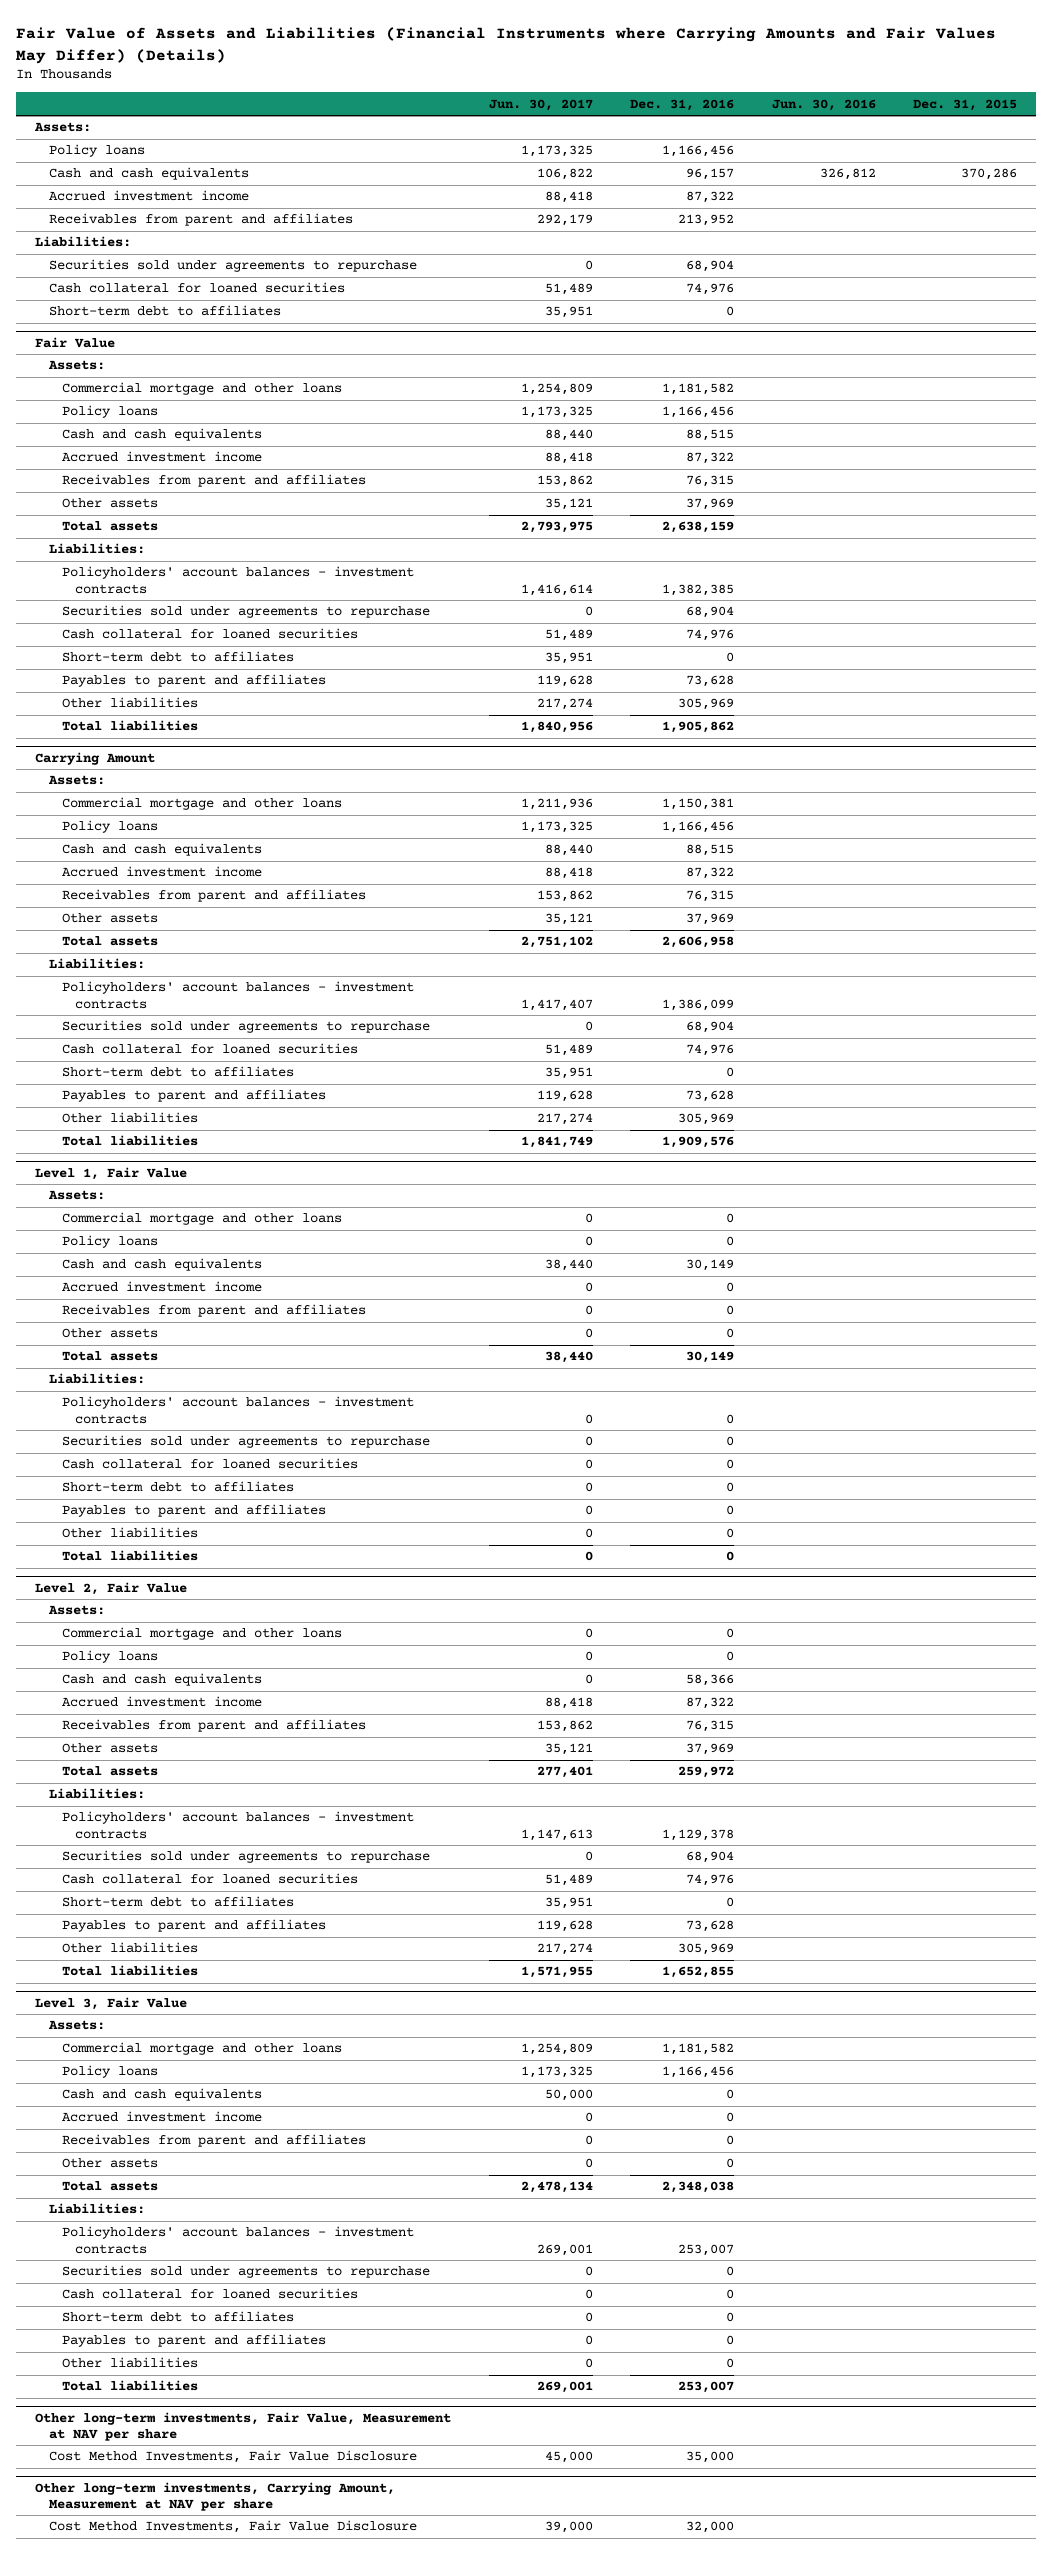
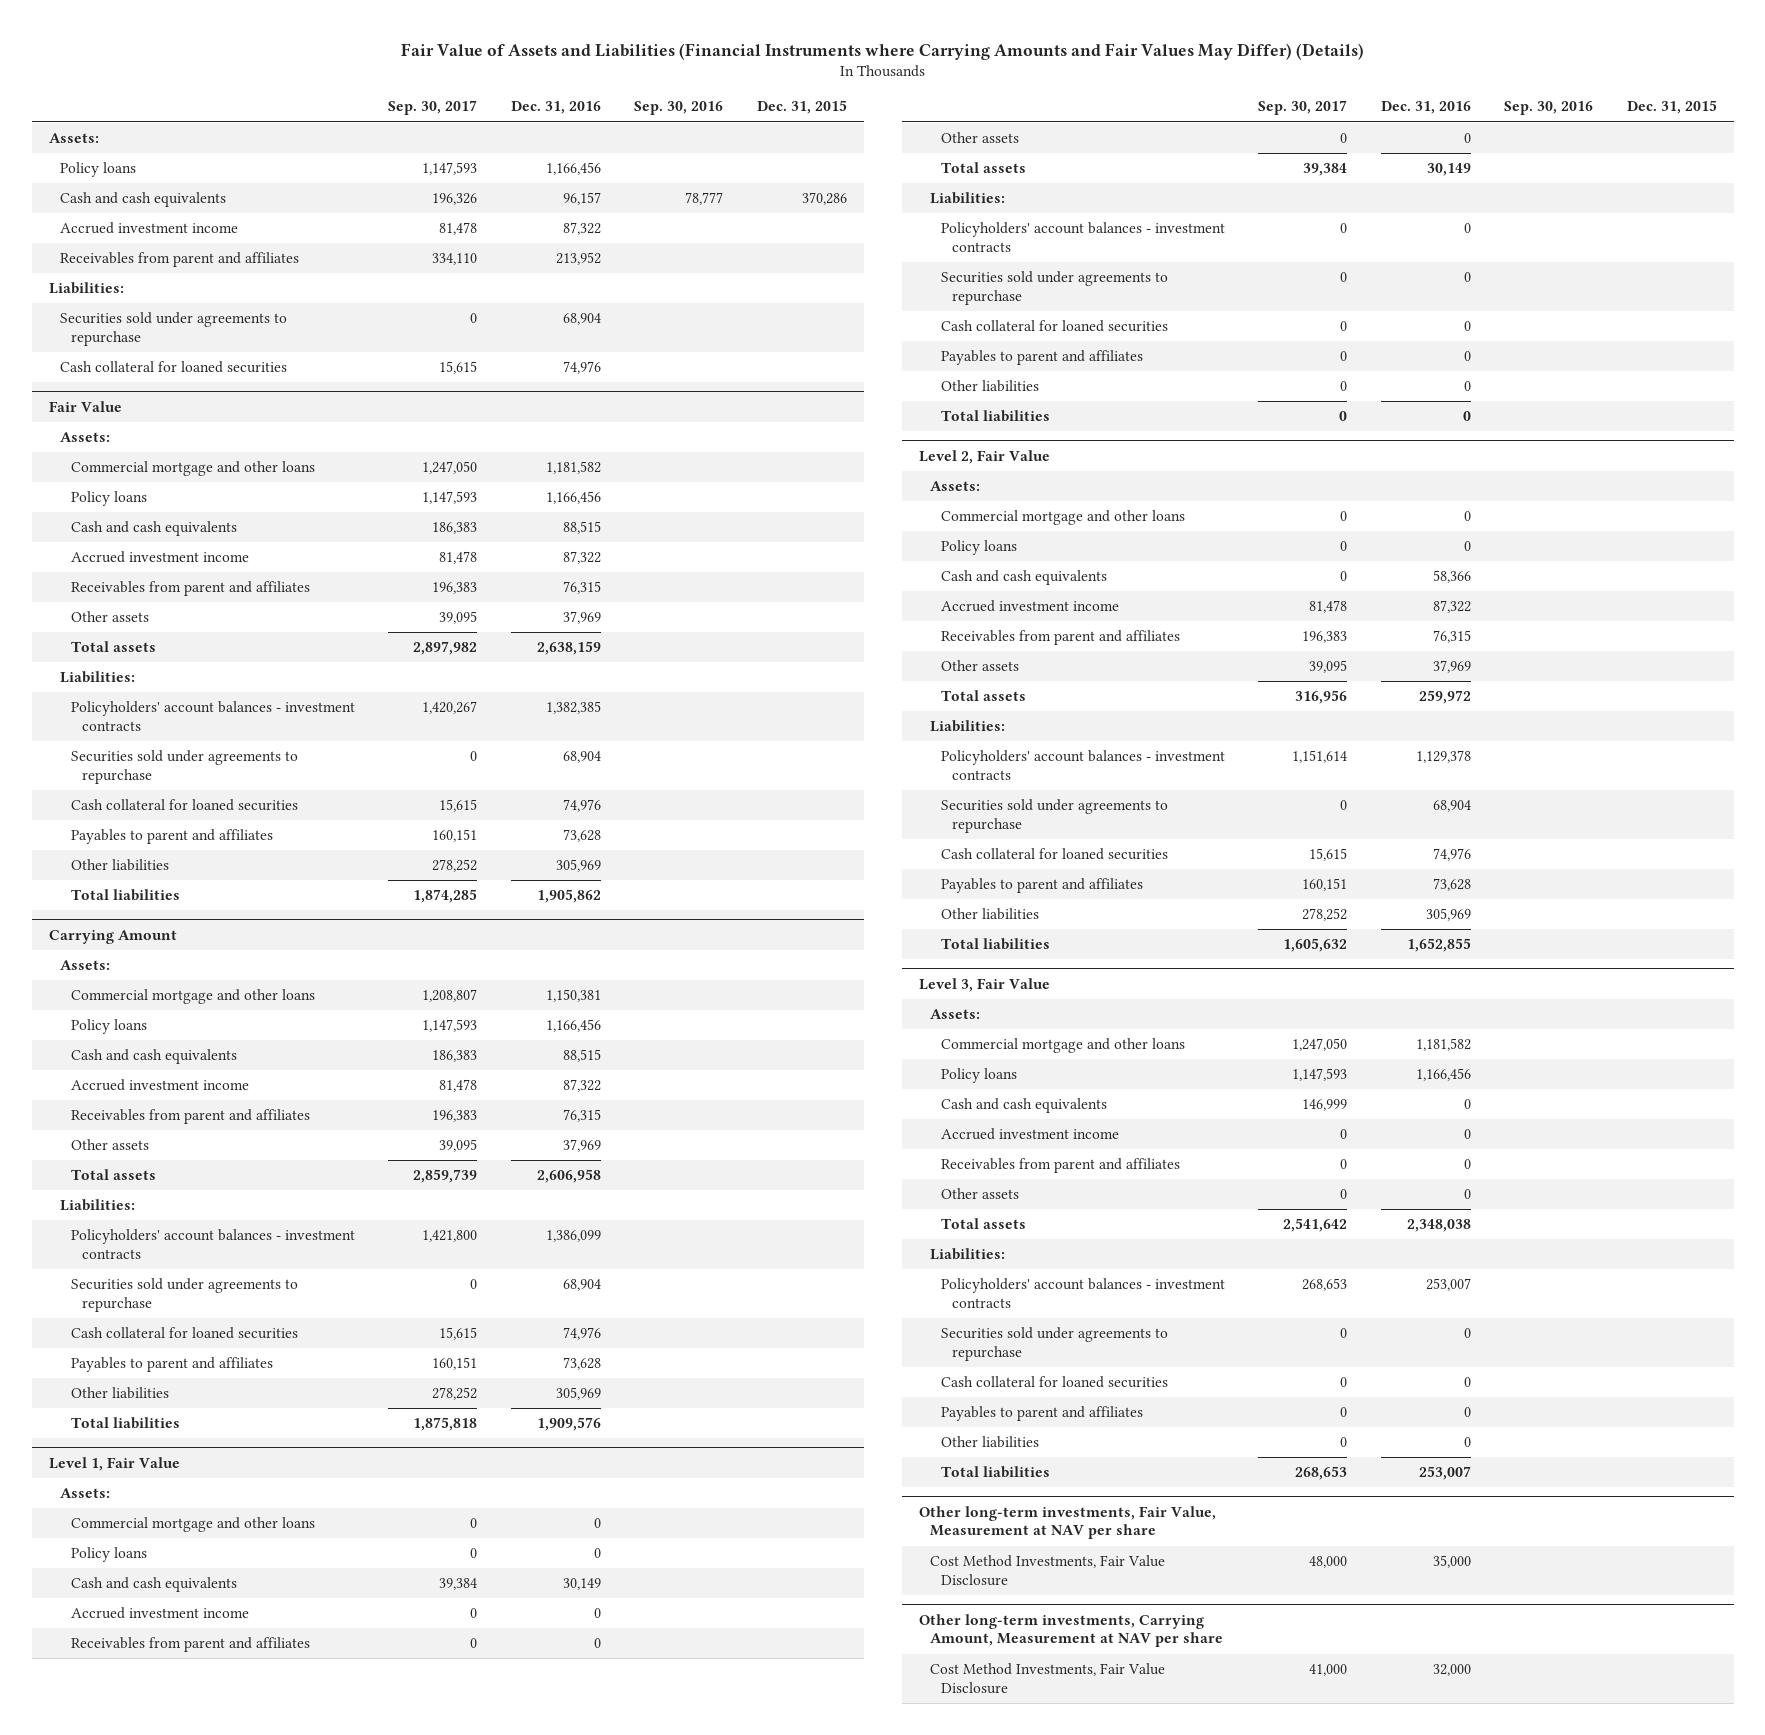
[488,98,593,111] Jun. 30, 2017 -> none
[771,98,876,111] Jun. 30, 2016 -> none
none -> [388,100,478,116] Sep. 30, 2017
none -> [634,101,724,116] Sep. 30, 2016
[48,305,281,317] Short-term debt to affiliates -> none
[61,651,294,663] Short-term debt to affiliates -> none
[61,1066,294,1078] Short-term debt to affiliates -> none
[61,1481,294,1493] Short-term debt to affiliates -> none
[61,1896,294,1908] Short-term debt to affiliates -> none
[61,2311,294,2323] Short-term debt to affiliates -> none

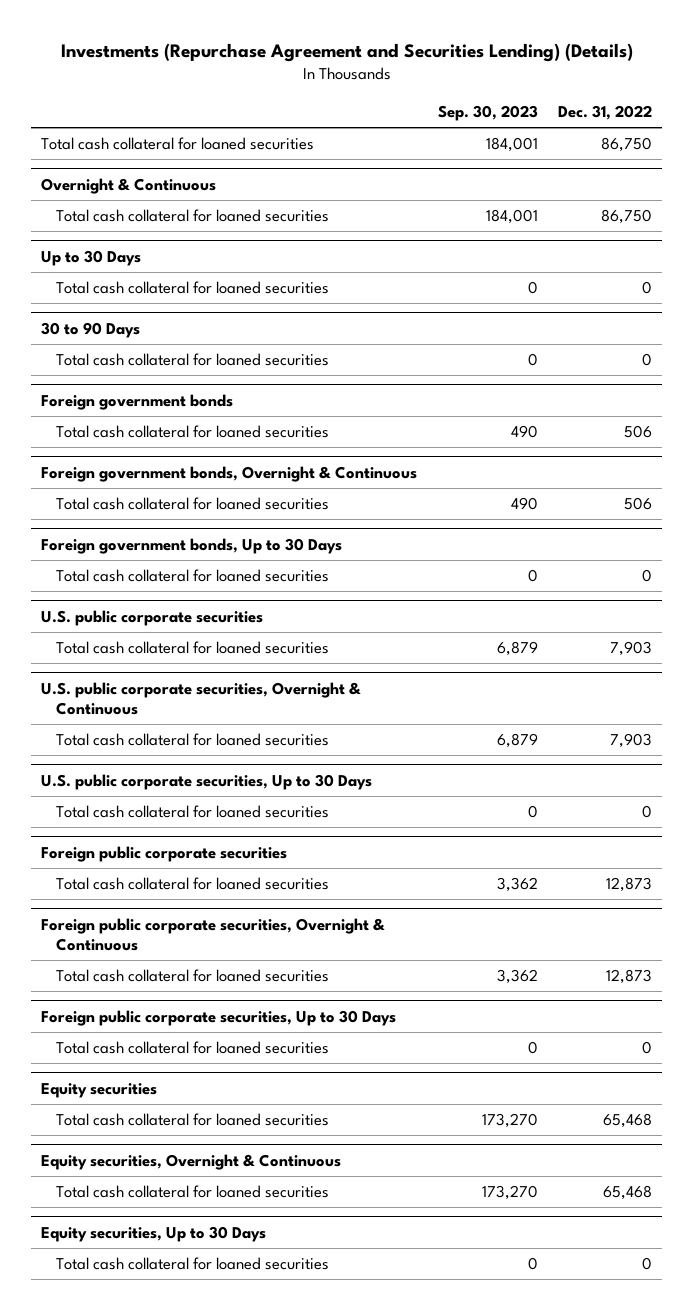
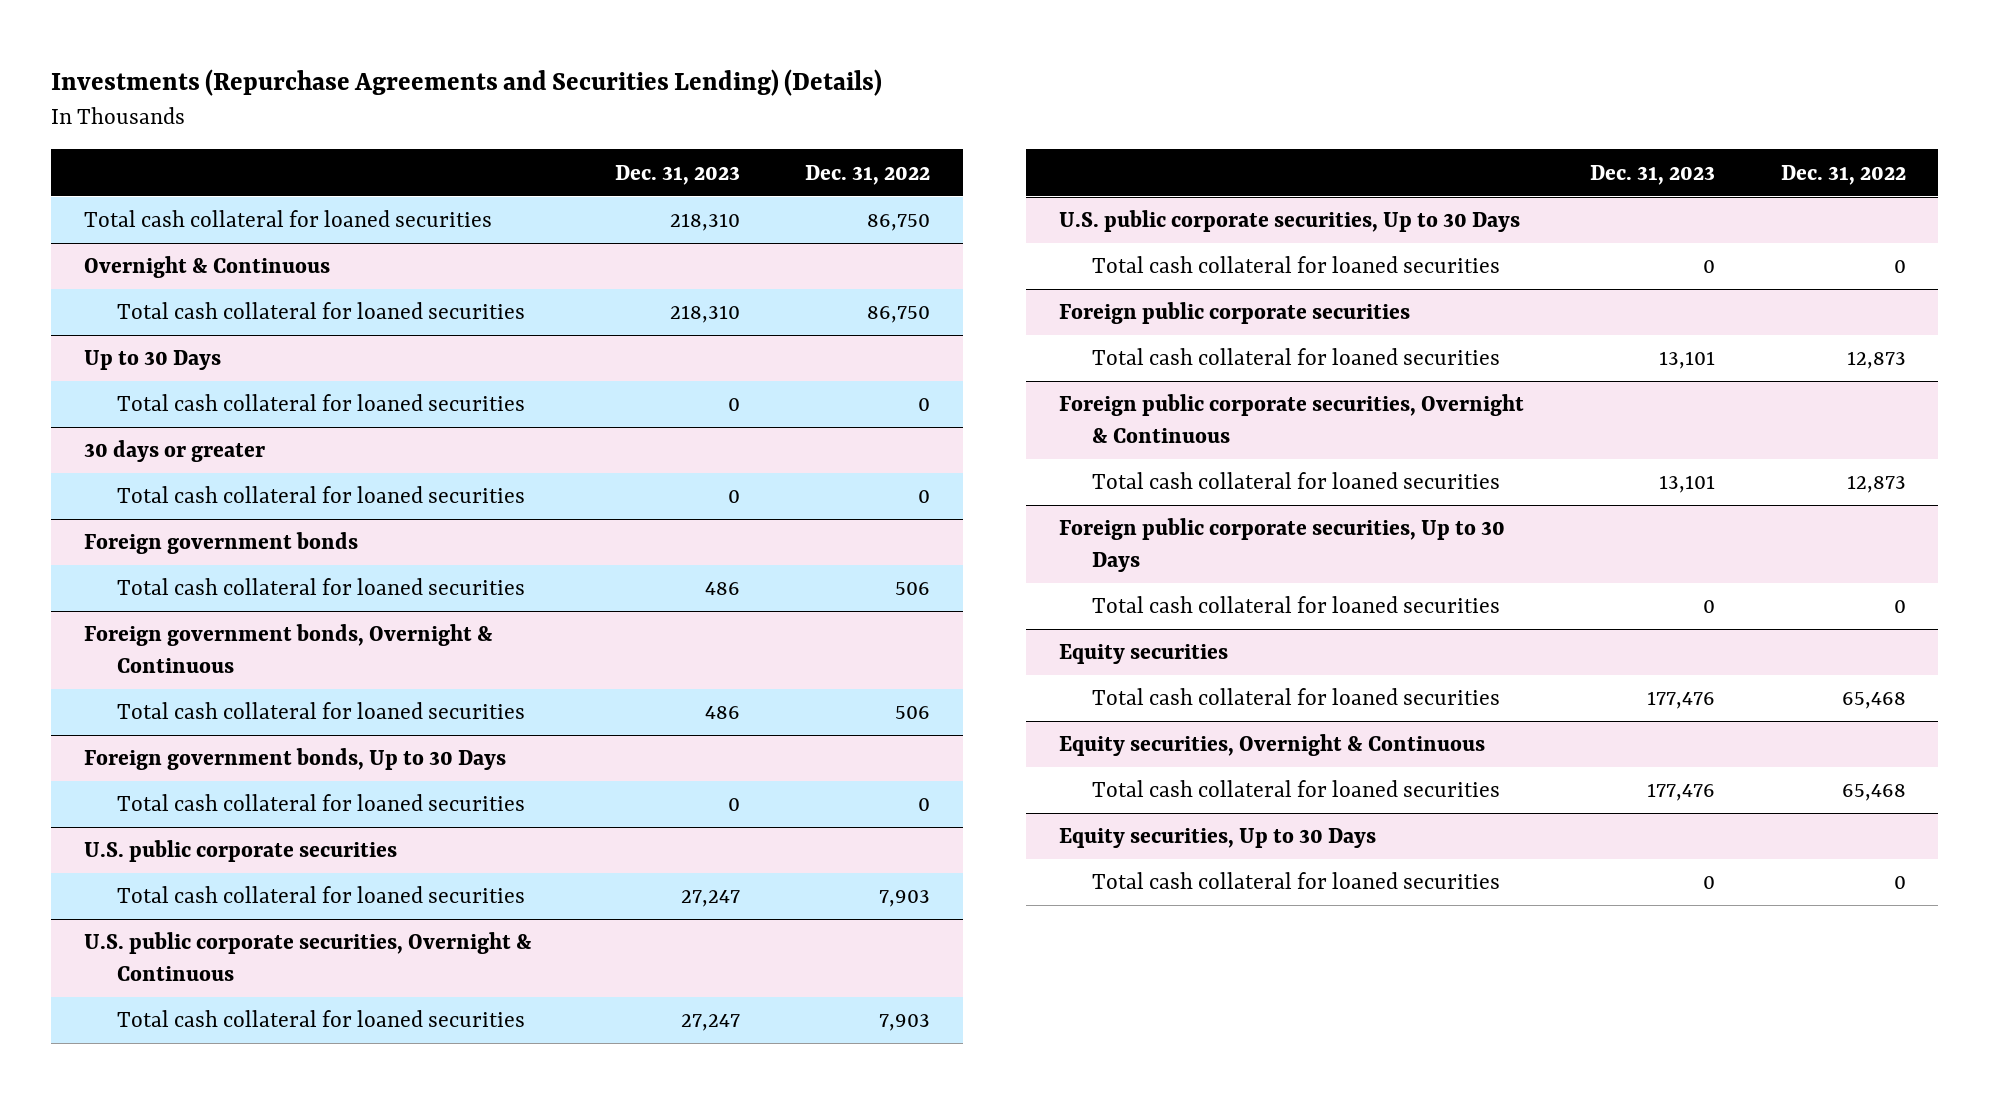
[60,43,633,63] Investments (Repurchase Agreement and Securities Lending) (Details) -> [51,69,883,97] Investments (Repurchase Agreements and Securities Lending) (Details)
[437,105,538,122] Sep. 30, 2023 -> none
none -> [614,164,740,185] Dec. 31, 2023
[41,322,141,339] 30 to 90 Days -> [83,440,265,463] 30 days or greater

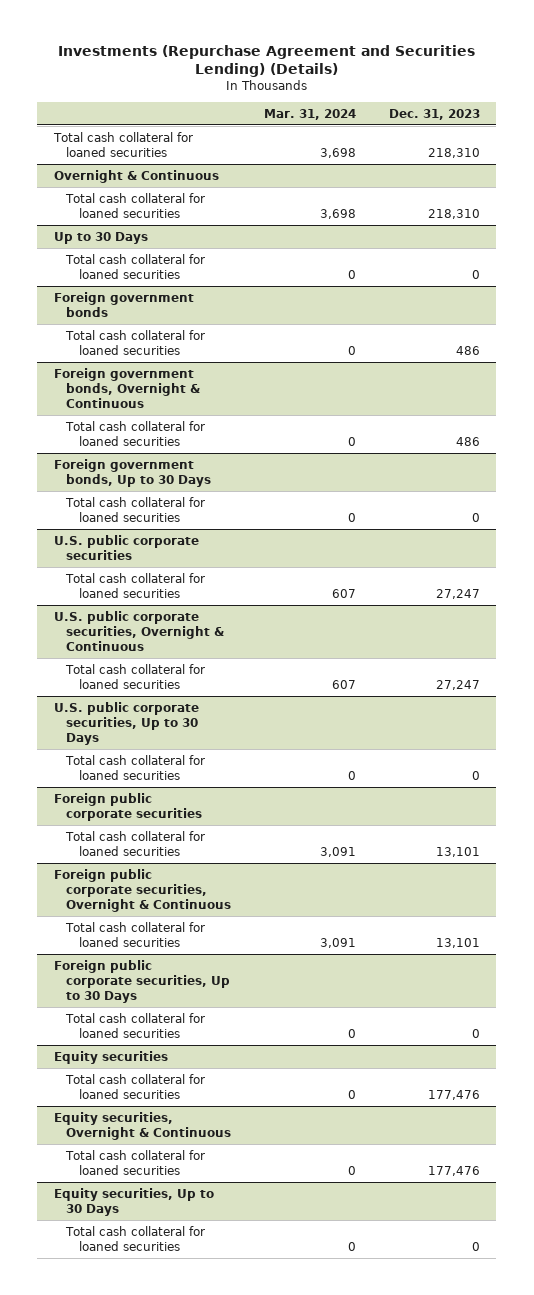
[51,69,883,97] Investments (Repurchase Agreements and Securities Lending) (Details) -> [57,44,475,78] Investments (Repurchase Agreement and Securities Lending) (Details)
[805,164,931,185] Dec. 31, 2022 -> none
none -> [264,108,357,120] Mar. 31, 2024
[83,440,265,463] 30 days or greater -> none
[116,486,525,504] Total cash collateral for loaned securities -> none

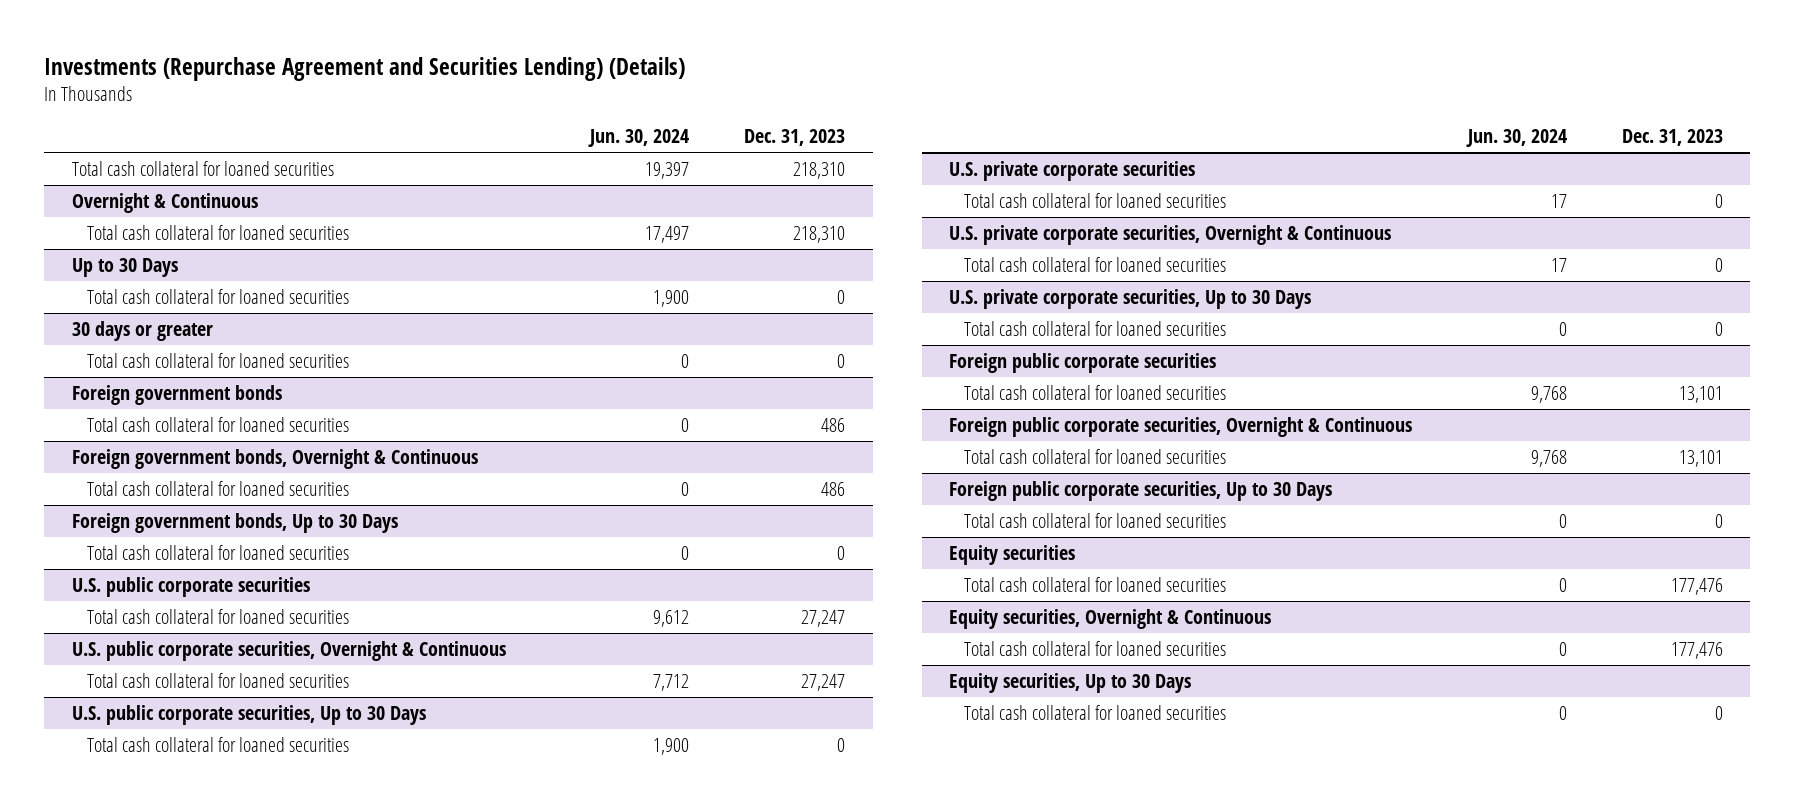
[264,108,357,120] Mar. 31, 2024 -> none
none -> [588,129,690,148] Jun. 30, 2024
none -> [72,320,214,341] 30 days or greater
none -> [86,352,349,368] Total cash collateral for loaned securities
none -> [949,160,1196,181] U.S. private corporate securities
none -> [963,192,1226,208] Total cash collateral for loaned securities
none -> [949,224,1392,245] U.S. private corporate securities, Overnight & Continuous
none -> [963,256,1226,272] Total cash collateral for loaned securities
none -> [949,288,1312,309] U.S. private corporate securities, Up to 30 Days
none -> [963,320,1226,336] Total cash collateral for loaned securities

